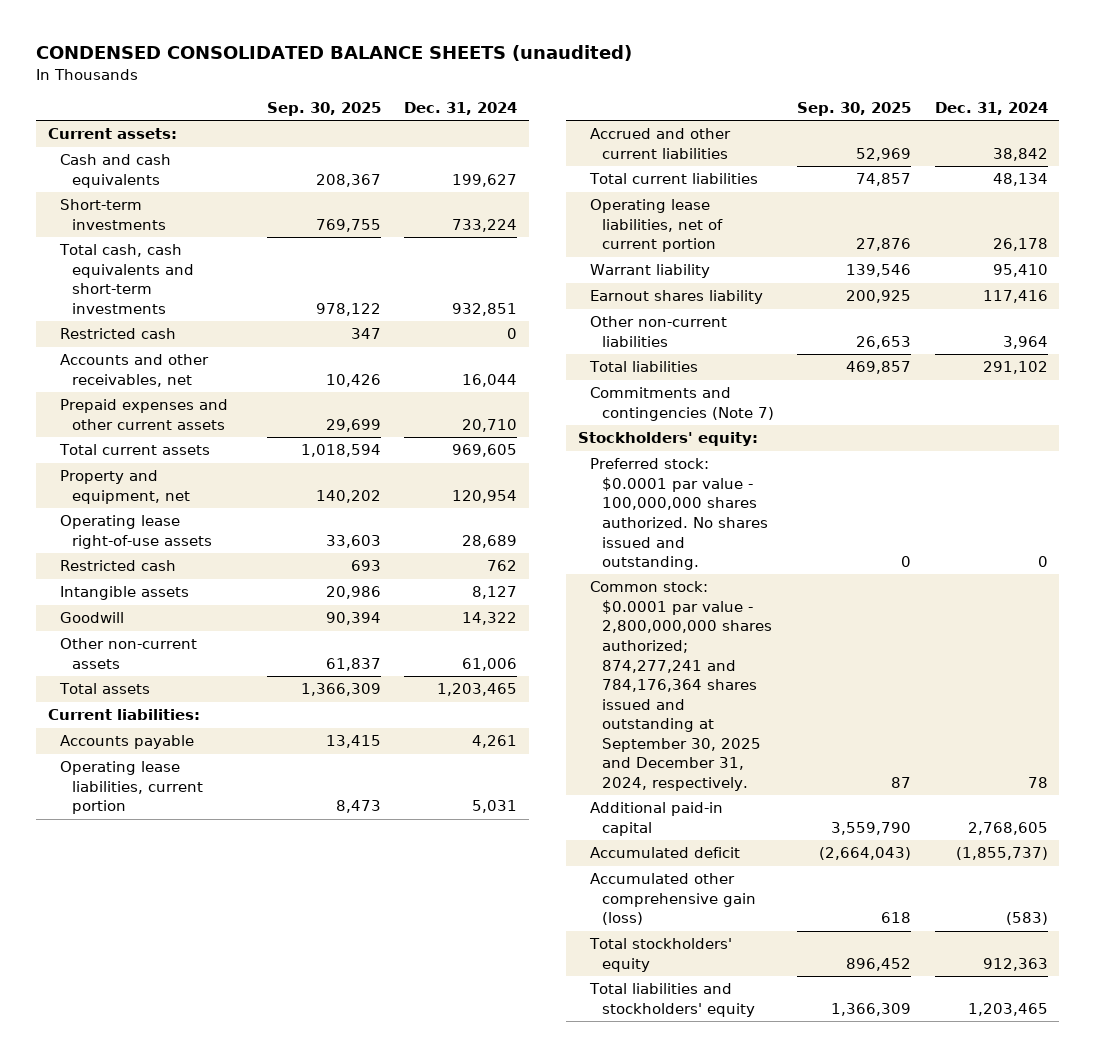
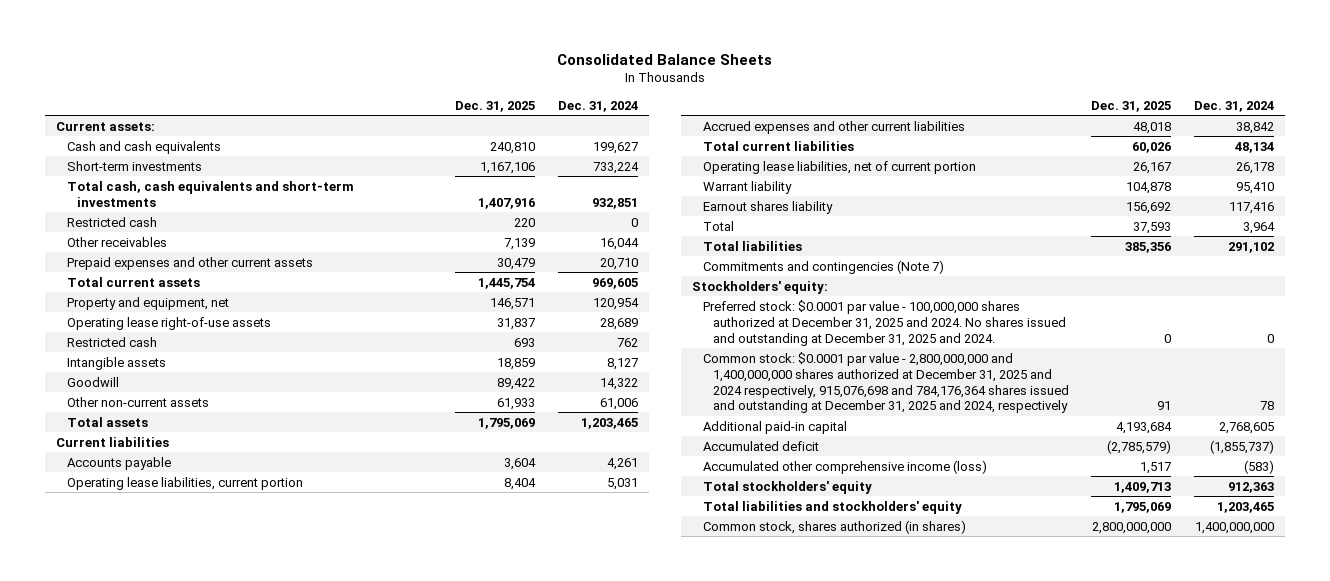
[36,45,633,62] CONDENSED CONSOLIDATED BALANCE SHEETS (unaudited) -> [556,53,772,65] Consolidated Balance Sheets
[267,102,382,117] Sep. 30, 2025 -> none
none -> [455,100,536,112] Dec. 31, 2025
[59,354,209,387] Accounts and other receivables, net -> [66,236,167,247] Other receivables
[47,709,200,721] Current liabilities: -> [55,436,169,447] Current liabilities
[590,128,732,159] Accrued and other current liabilities -> [702,120,965,134] Accrued expenses and other current liabilities
[590,316,728,347] Other non-current liabilities -> [702,220,734,231] Total
[590,458,769,571] Preferred stock: $0.0001 par value - 100,000,000 shares authorized. No shares issued and outstanding. -> [702,299,1067,346] Preferred stock: $0.0001 par value - 100,000,000 shares authorized at December 31, 2025 and 2024. No shares issued and outstanding at December 31, 2025 and 2024.
[590,581,773,791] Common stock: $0.0001 par value - 2,800,000,000 shares authorized; 874,277,241 and 784,176,364 shares issued and outstanding at September 30, 2025 and December 31, 2024, respectively. -> [702,351,1070,414] Common stock: $0.0001 par value - 2,800,000,000 and 1,400,000,000 shares authorized at December 31, 2025 and 2024 respectively, 915,076,698 and 784,176,364 shares issued and outstanding at December 31, 2025 and 2024, respectively
[590,873,757,926] Accumulated other comprehensive gain (loss) -> [702,459,987,474] Accumulated other comprehensive income (loss)
none -> [702,519,966,534] Common stock, shares authorized (in shares)

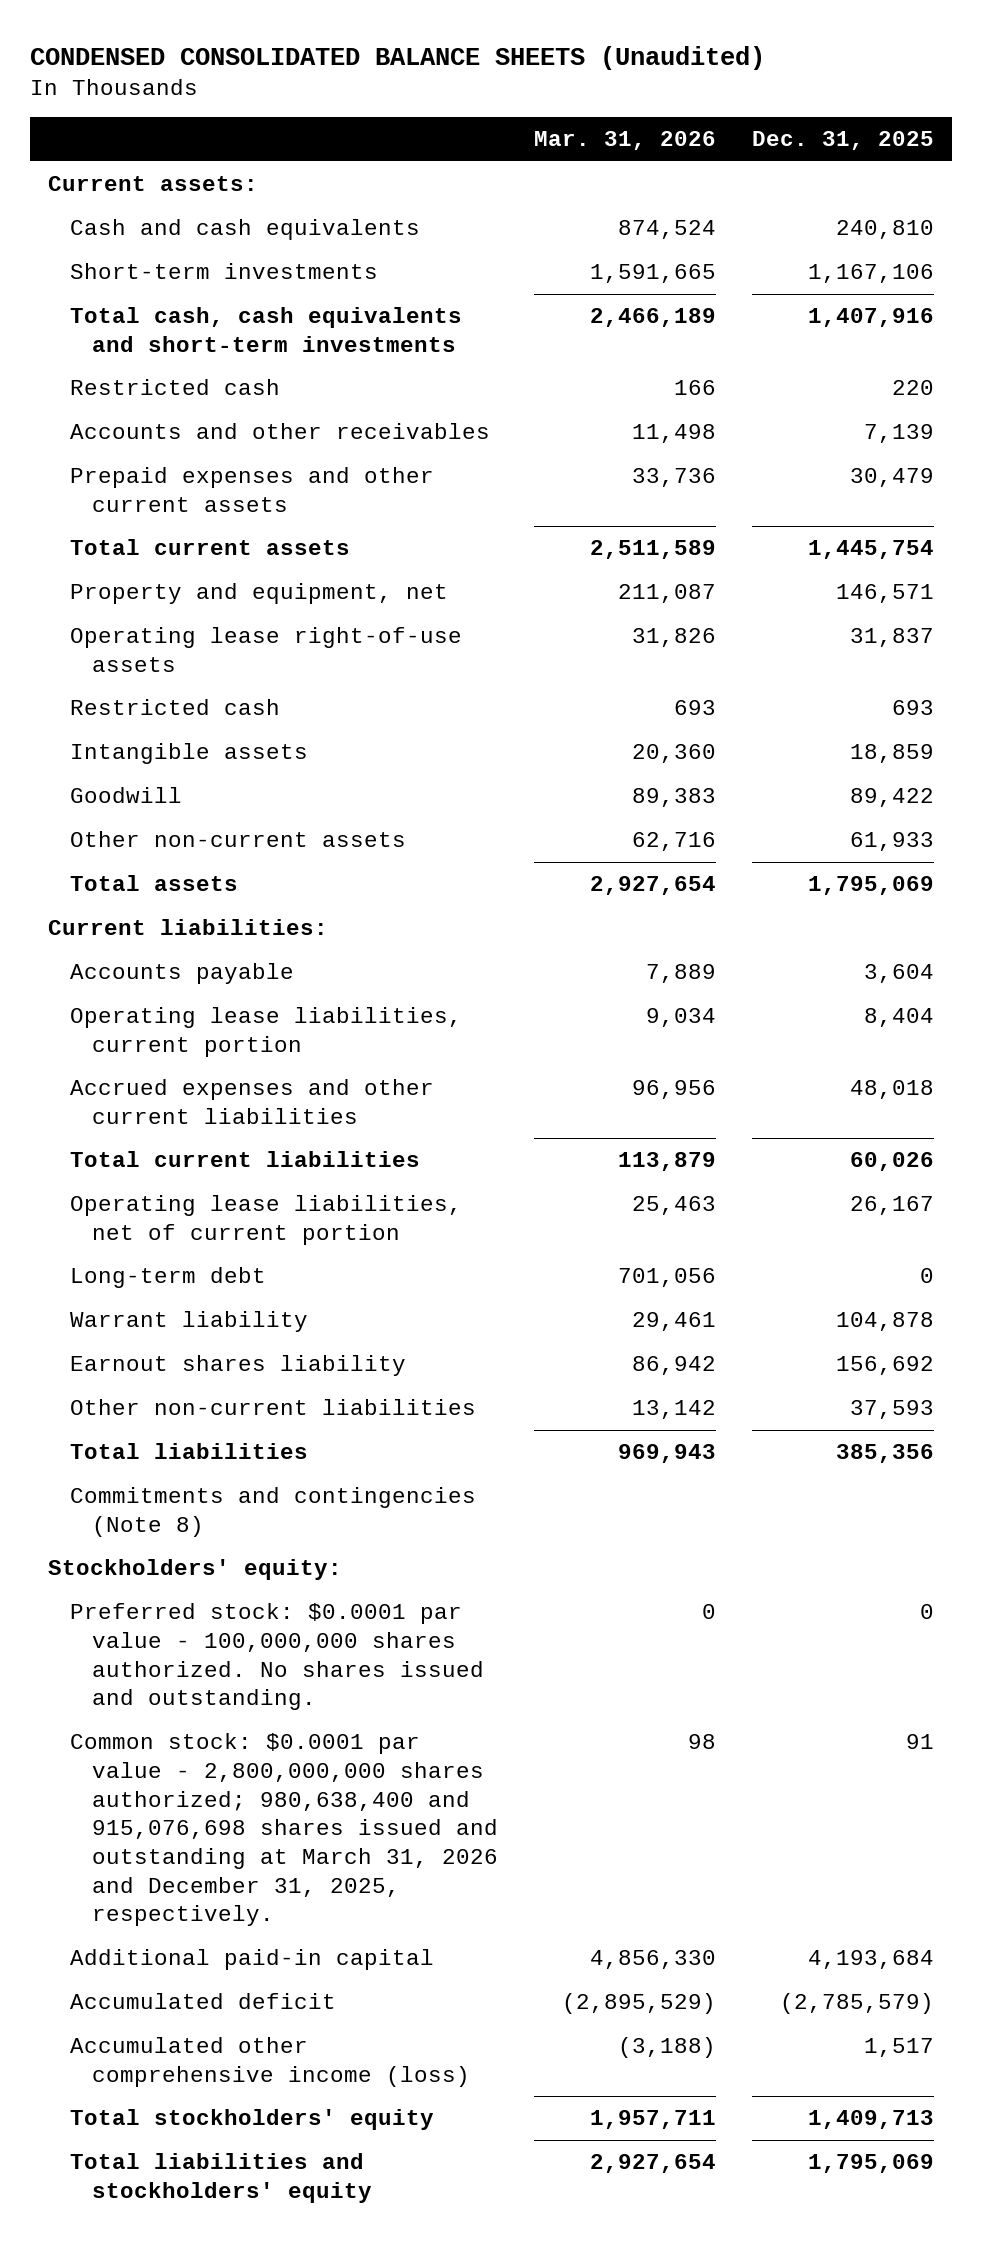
[556,53,772,65] Consolidated Balance Sheets -> [30,45,766,70] CONDENSED CONSOLIDATED BALANCE SHEETS (Unaudited)
[557,100,638,112] Dec. 31, 2024 -> none
none -> [533,131,716,151] Mar. 31, 2026
[66,236,167,247] Other receivables -> [69,423,490,440] Accounts and other receivables
[55,436,169,447] Current liabilities -> [48,919,329,936] Current liabilities:
none -> [69,1267,266,1289] Long-term debt
[702,220,734,231] Total -> [69,1399,476,1416] Other non-current liabilities
[702,259,944,274] Commitments and contingencies (Note 7) -> [69,1487,476,1537] Commitments and contingencies (Note 8)
[702,299,1067,346] Preferred stock: $0.0001 par value - 100,000,000 shares authorized at December 31, 2025 and 2024. No shares issued and outstanding at December 31, 2025 and 2024. -> [69,1603,484,1711] Preferred stock: $0.0001 par value - 100,000,000 shares authorized. No shares issued and outstanding.
[702,351,1070,414] Common stock: $0.0001 par value - 2,800,000,000 and 1,400,000,000 shares authorized at December 31, 2025 and 2024 respectively, 915,076,698 and 784,176,364 shares issued and outstanding at December 31, 2025 and 2024, respectively -> [69,1733,498,1927] Common stock: $0.0001 par value - 2,800,000,000 shares authorized; 980,638,400 and 915,076,698 shares issued and outstanding at March 31, 2026 and December 31, 2025, respectively.
[702,519,966,534] Common stock, shares authorized (in shares) -> none

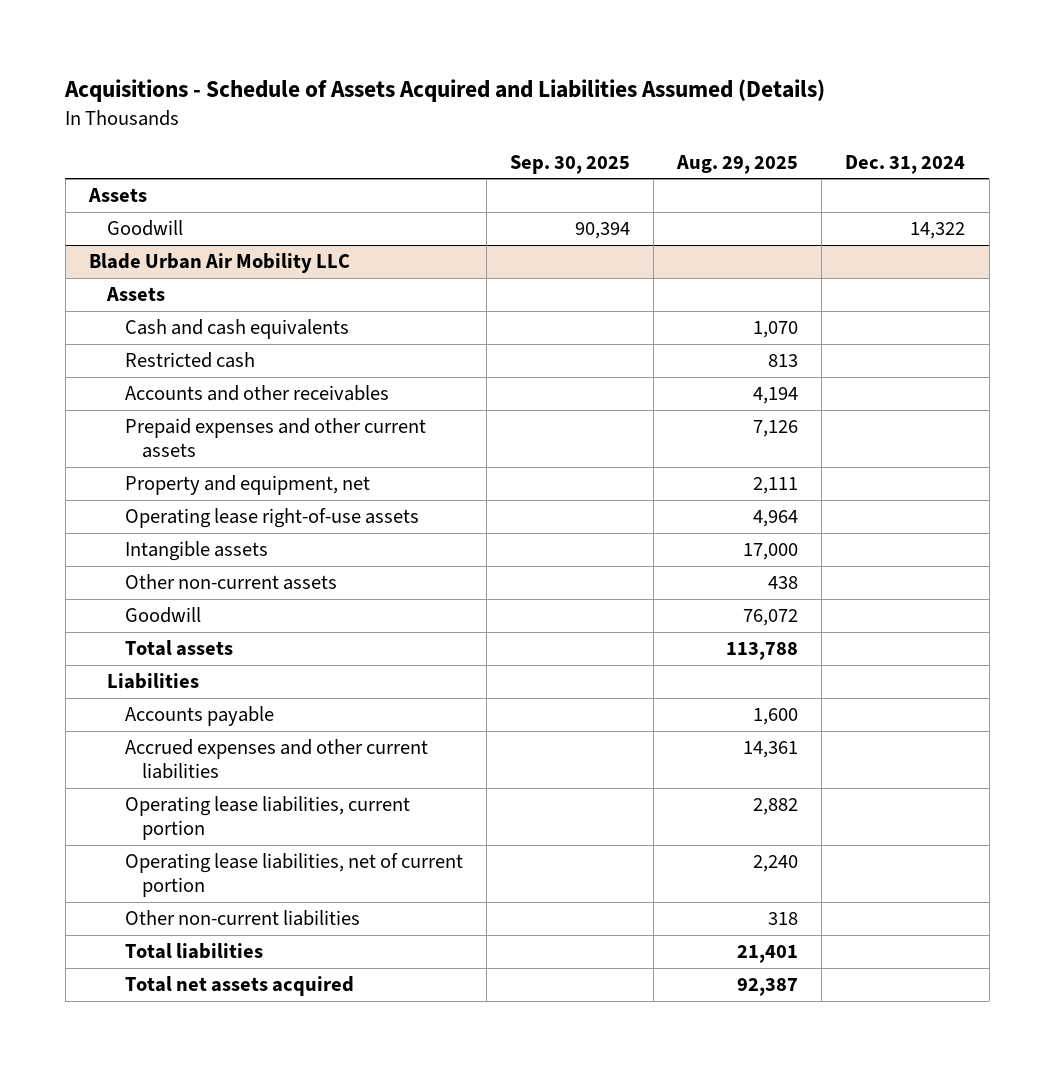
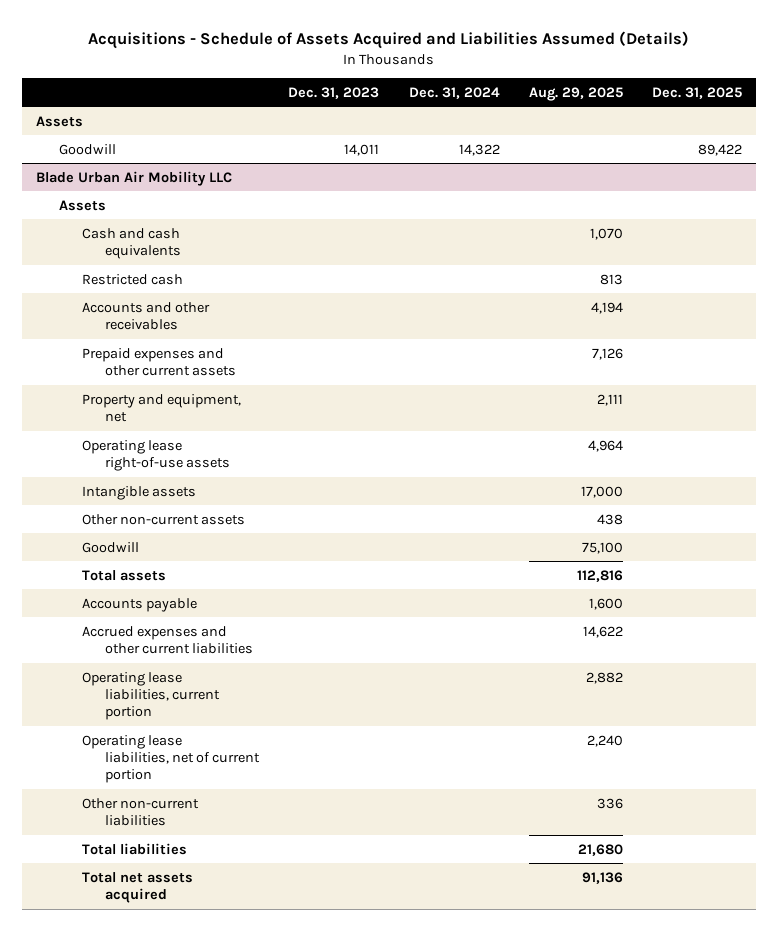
[509,154,630,174] Sep. 30, 2025 -> none
none -> [288,86,380,99] Dec. 31, 2023
none -> [651,86,742,99] Dec. 31, 2025
[106,673,199,690] Liabilities -> none
[743,609,799,627] 76,072 -> [581,541,623,554] 75,100
[726,642,799,661] 113,788 -> [576,569,623,582] 112,816
[743,741,799,759] 14,361 -> [582,625,623,638] 14,622
[768,912,799,926] 318 -> [596,797,623,809] 336
[737,945,799,964] 21,401 -> [577,843,623,856] 21,680
[737,978,799,997] 92,387 -> [581,871,623,884] 91,136

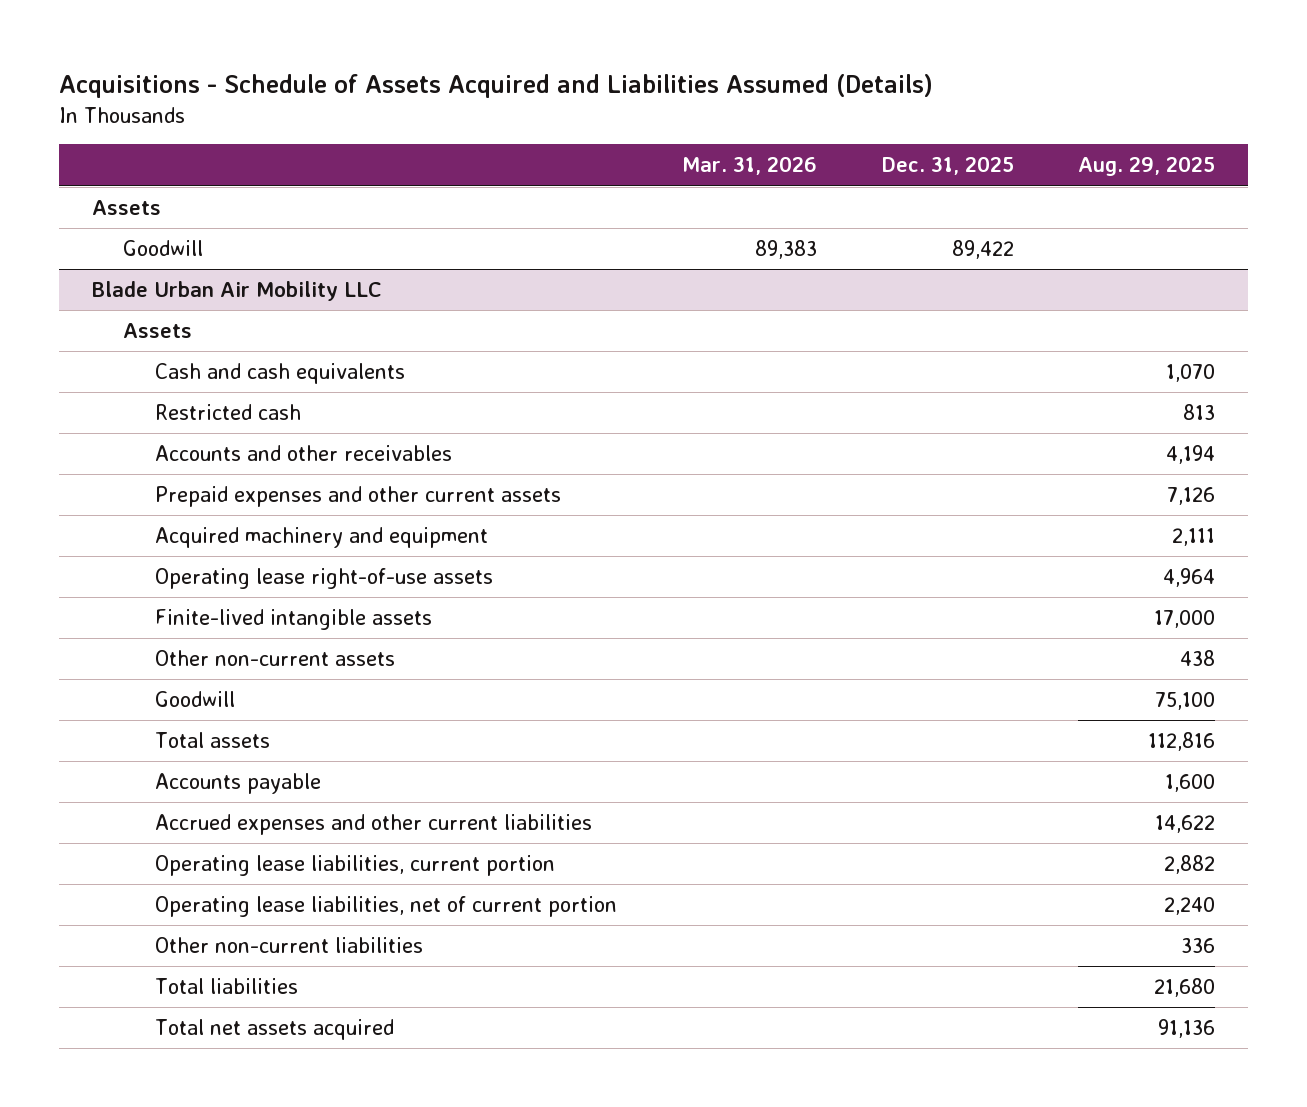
[288,86,380,99] Dec. 31, 2023 -> none
[408,86,500,99] Dec. 31, 2024 -> none
none -> [681,156,817,176] Mar. 31, 2026
[82,393,242,423] Property and equipment, net -> [154,527,488,549] Acquired machinery and equipment
[82,485,197,500] Intangible assets -> [154,609,432,631] Finite-lived intangible assets

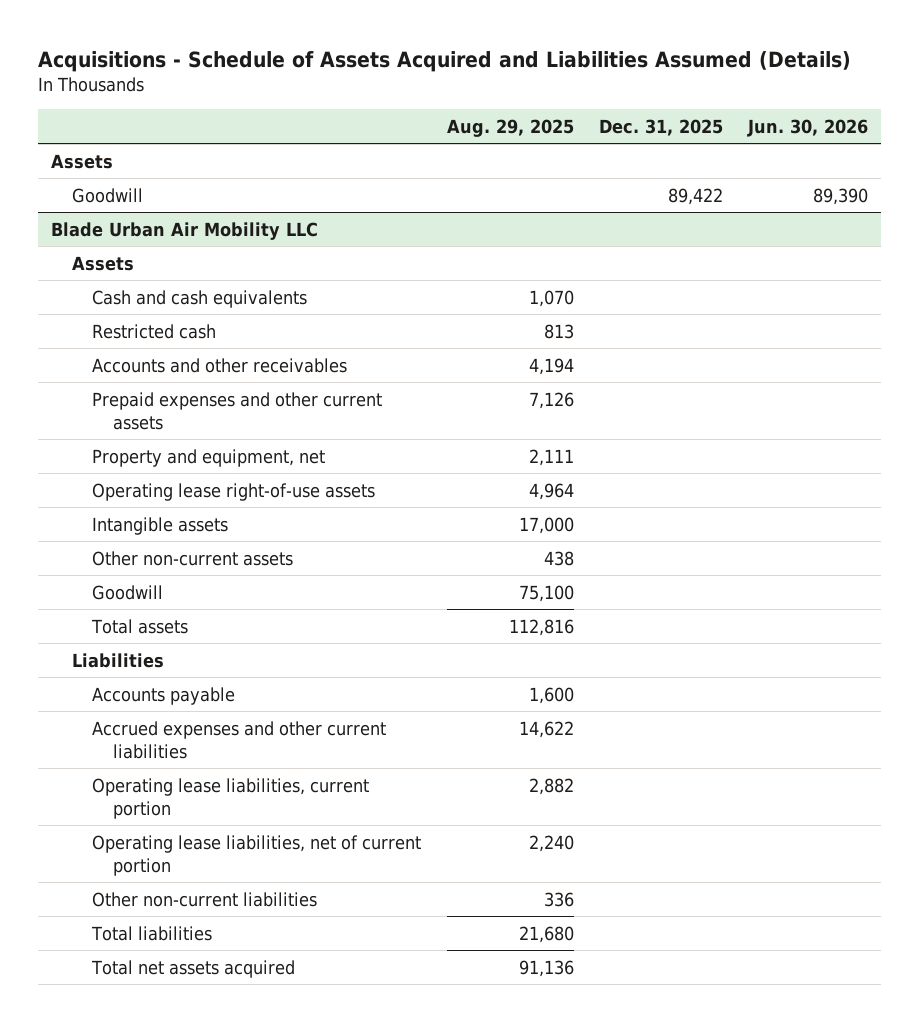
[681,156,817,176] Mar. 31, 2026 -> none
none -> [747,118,869,137] Jun. 30, 2026
[154,527,488,549] Acquired machinery and equipment -> [92,448,326,467] Property and equipment, net
[154,609,432,631] Finite-lived intangible assets -> [92,516,229,535] Intangible assets
none -> [71,652,164,668] Liabilities

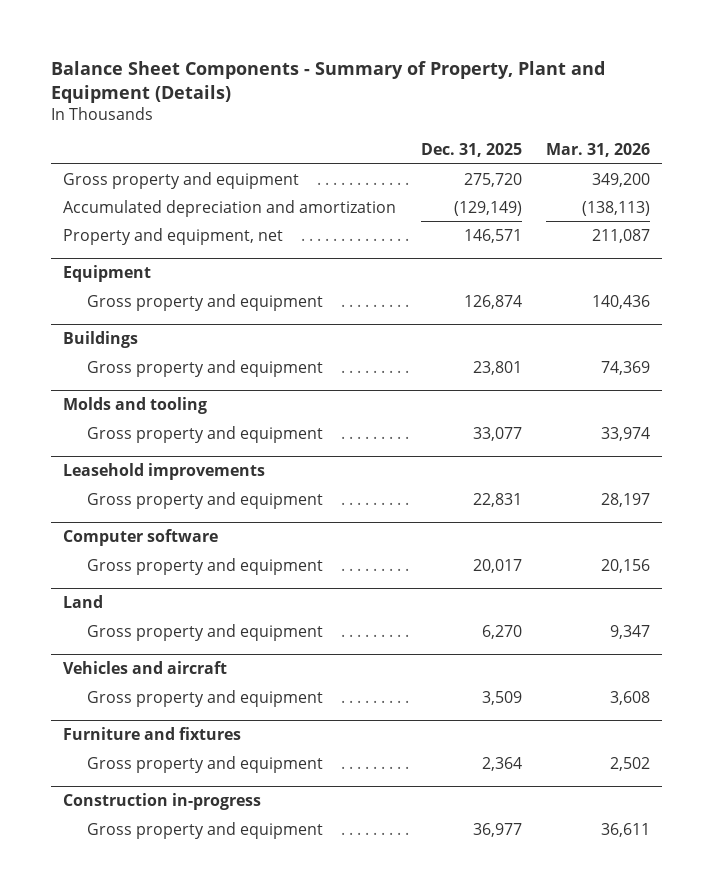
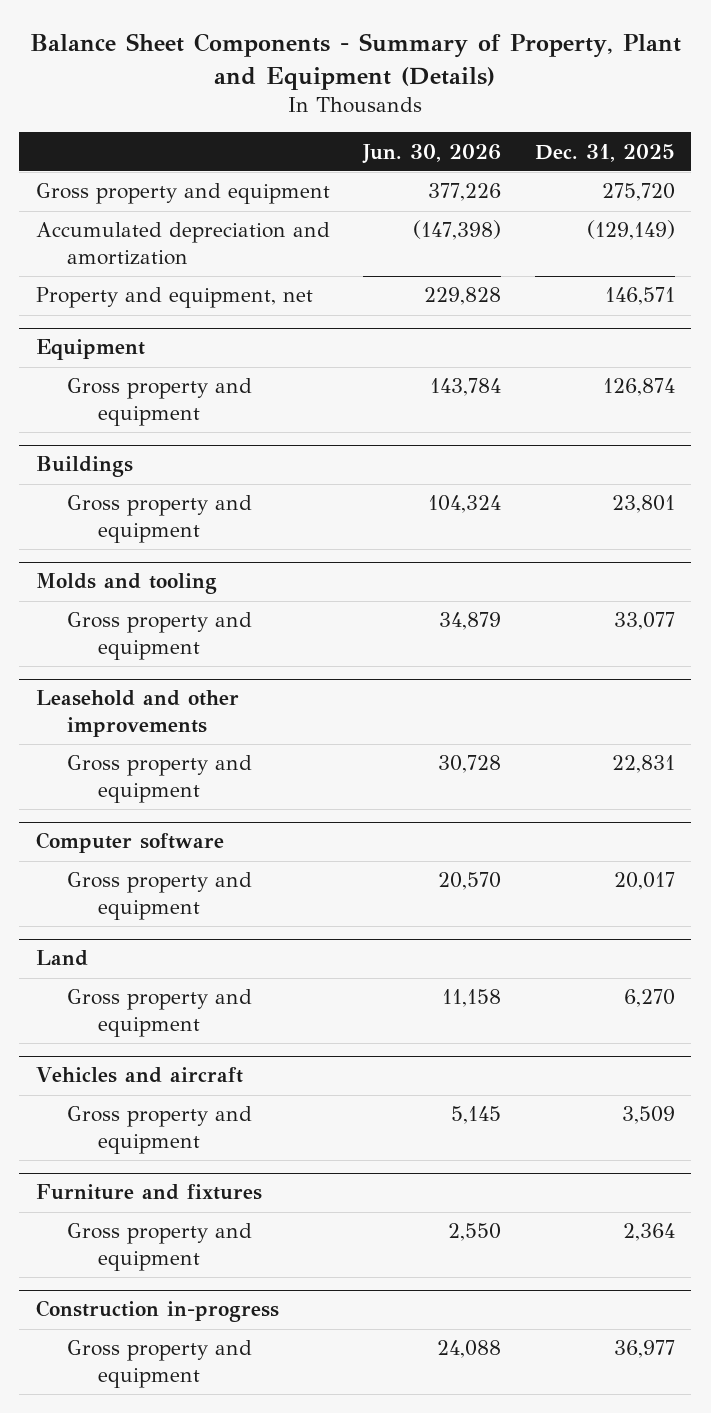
[546,142,651,157] Mar. 31, 2026 -> none
none -> [362,143,502,164] Jun. 30, 2026
[63,462,266,480] Leasehold improvements -> [35,690,239,737] Leasehold and other improvements

